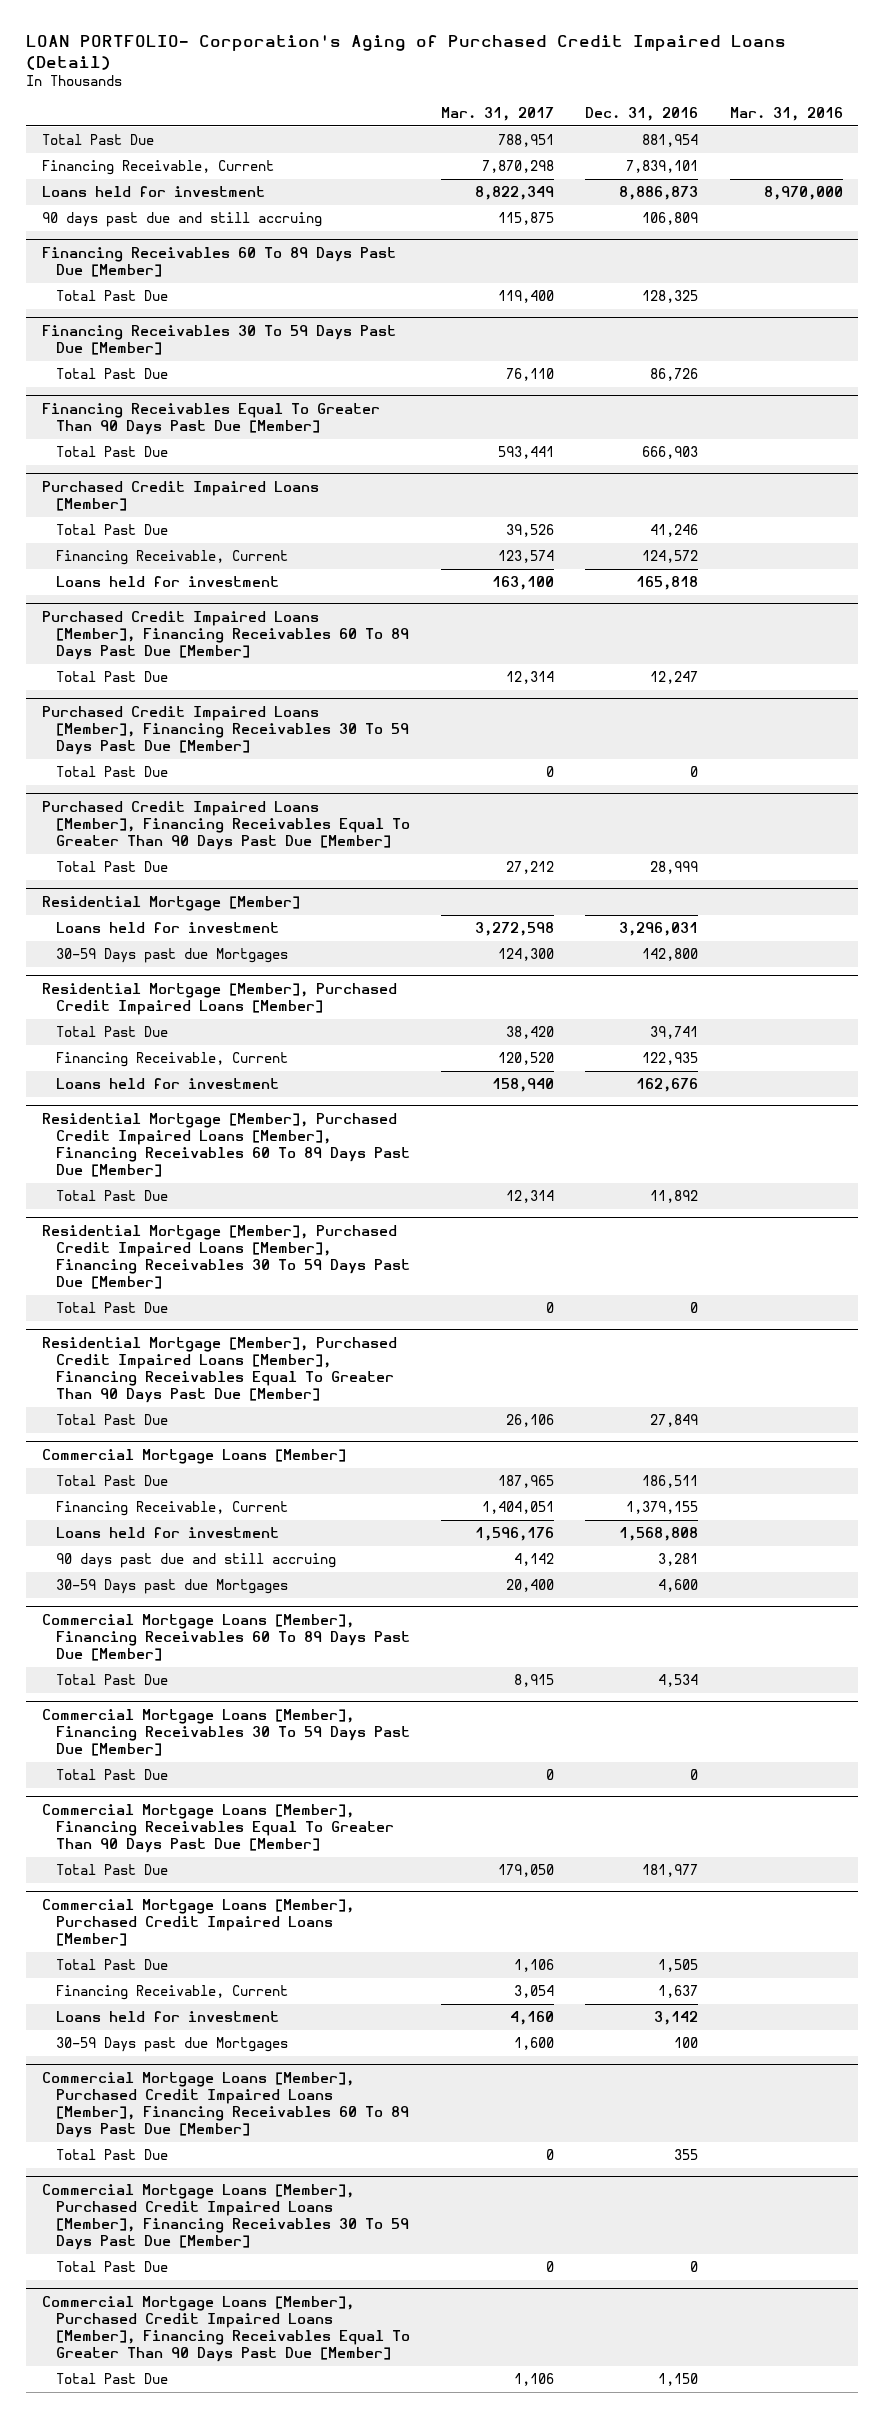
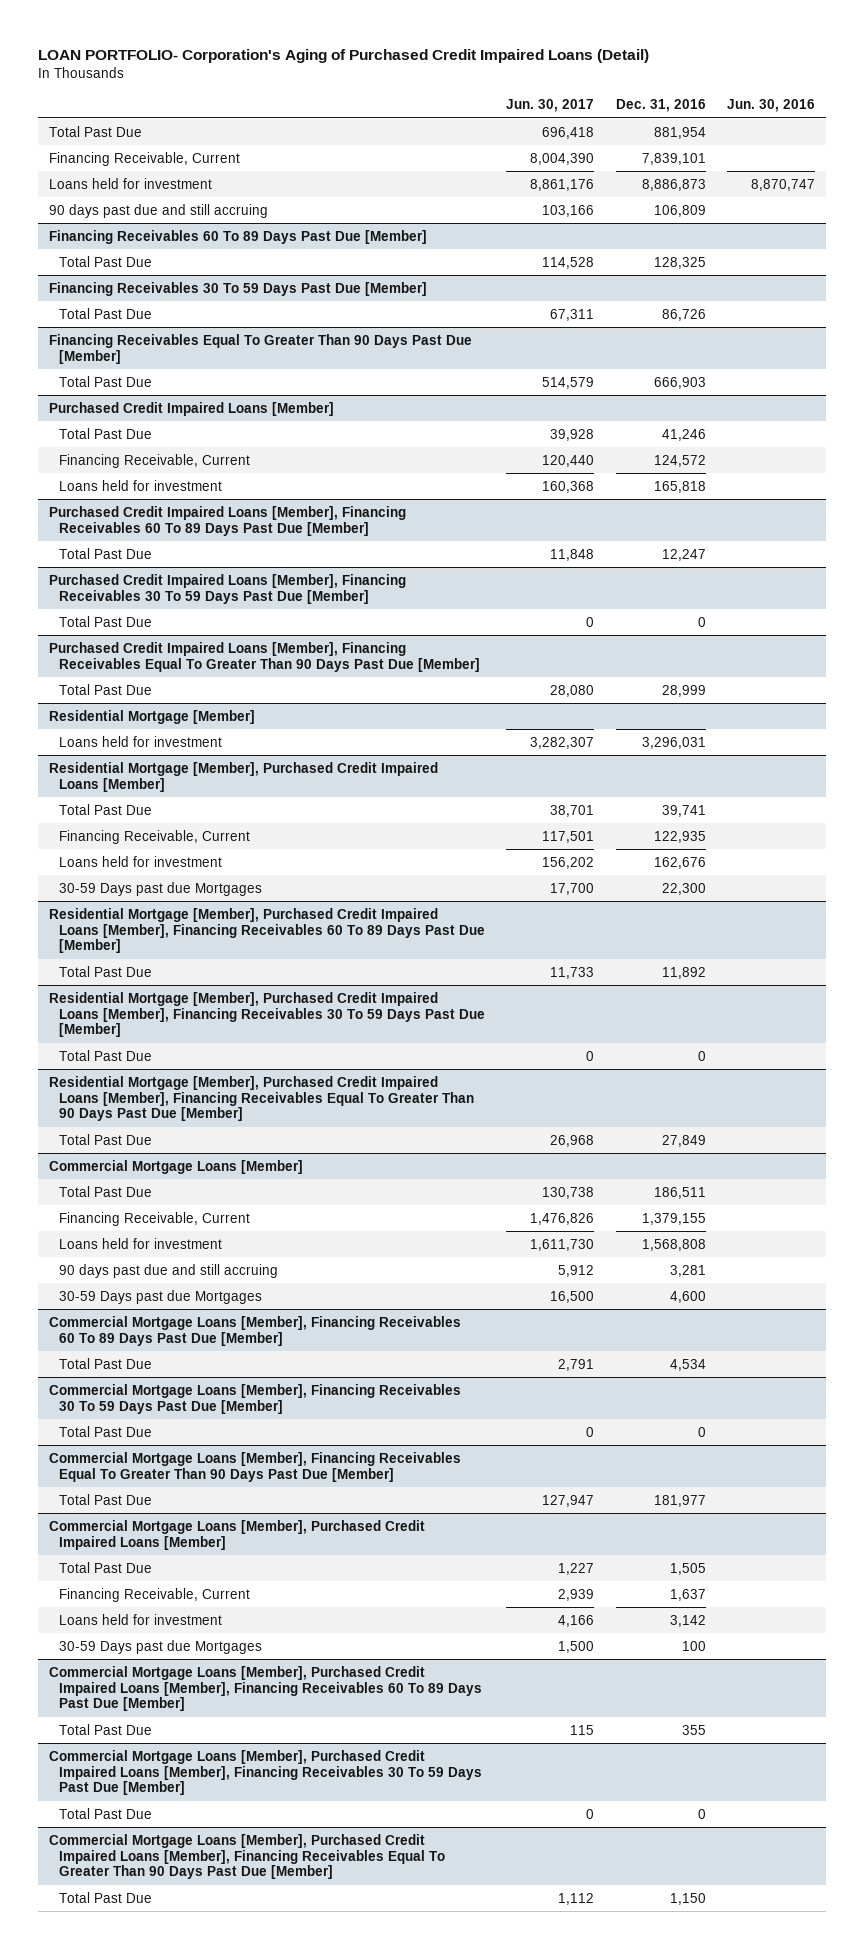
[441,106,555,121] Mar. 31, 2017 -> none
[729,106,843,121] Mar. 31, 2016 -> none
none -> [506,99,595,113] Jun. 30, 2017
none -> [727,99,816,113] Jun. 30, 2016
[55,948,288,964] 30-59 Days past due Mortgages -> none
none -> [59,881,263,896] 30-59 Days past due Mortgages

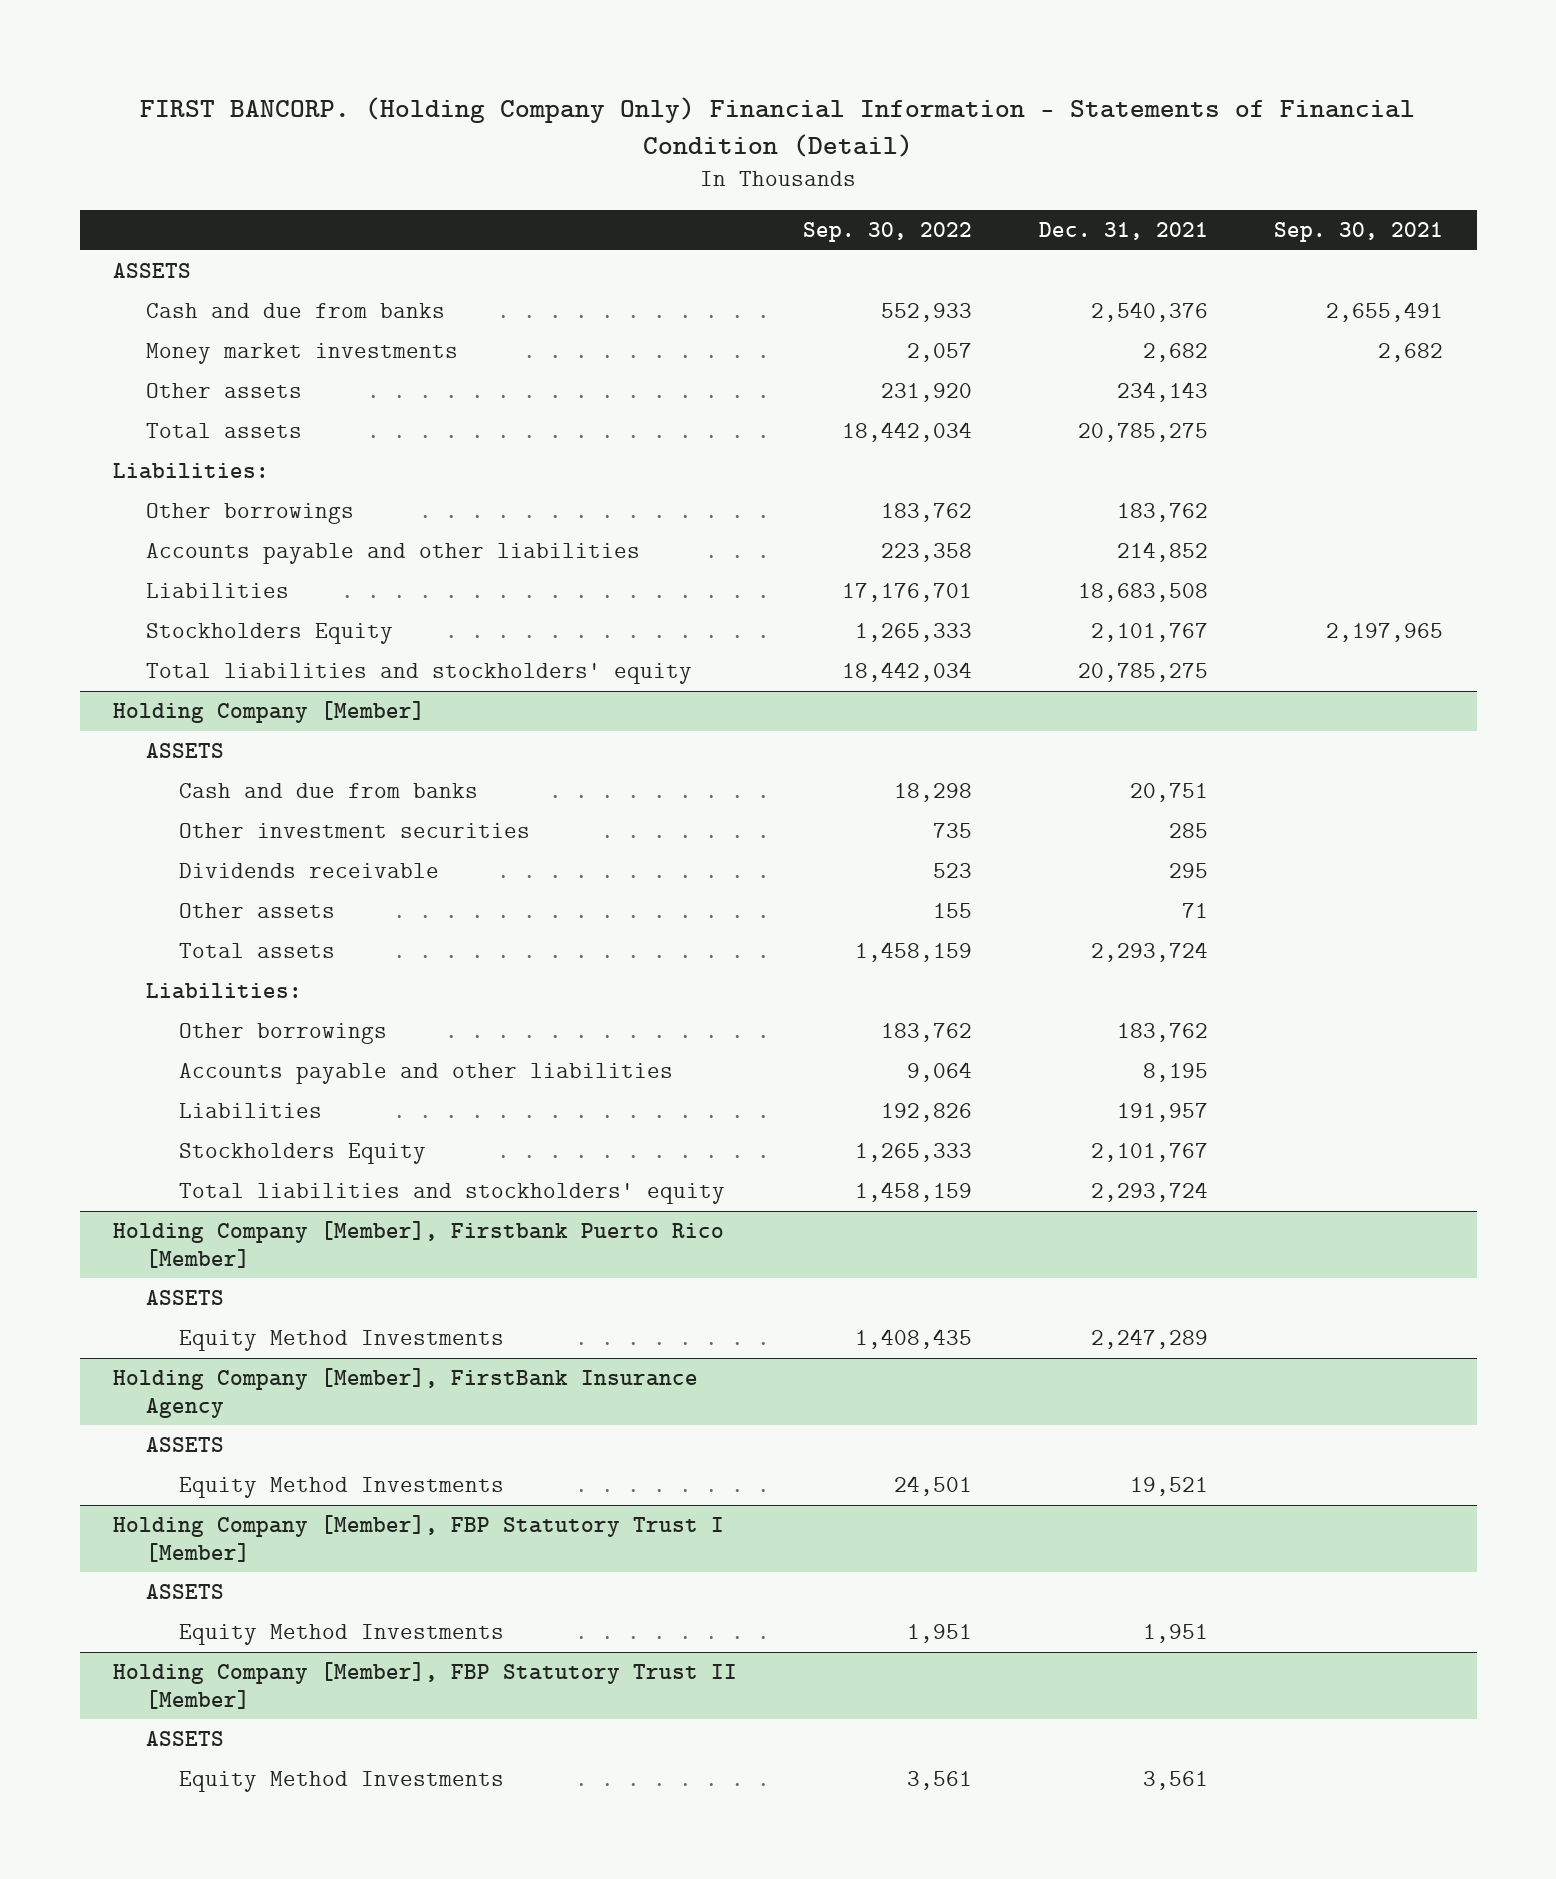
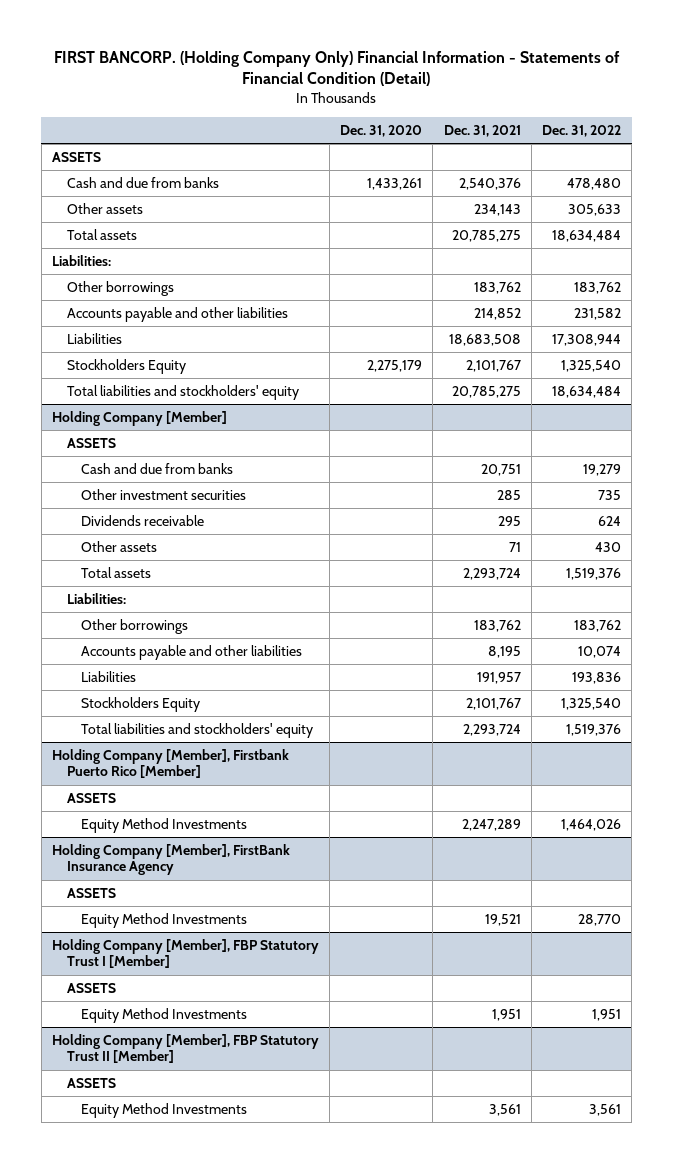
[803,222,973,243] Sep. 30, 2022 -> none
[1274,222,1444,243] Sep. 30, 2021 -> none
none -> [340,125,423,138] Dec. 31, 2020
none -> [541,125,621,138] Dec. 31, 2022
[146,343,459,365] Money market investments -> none

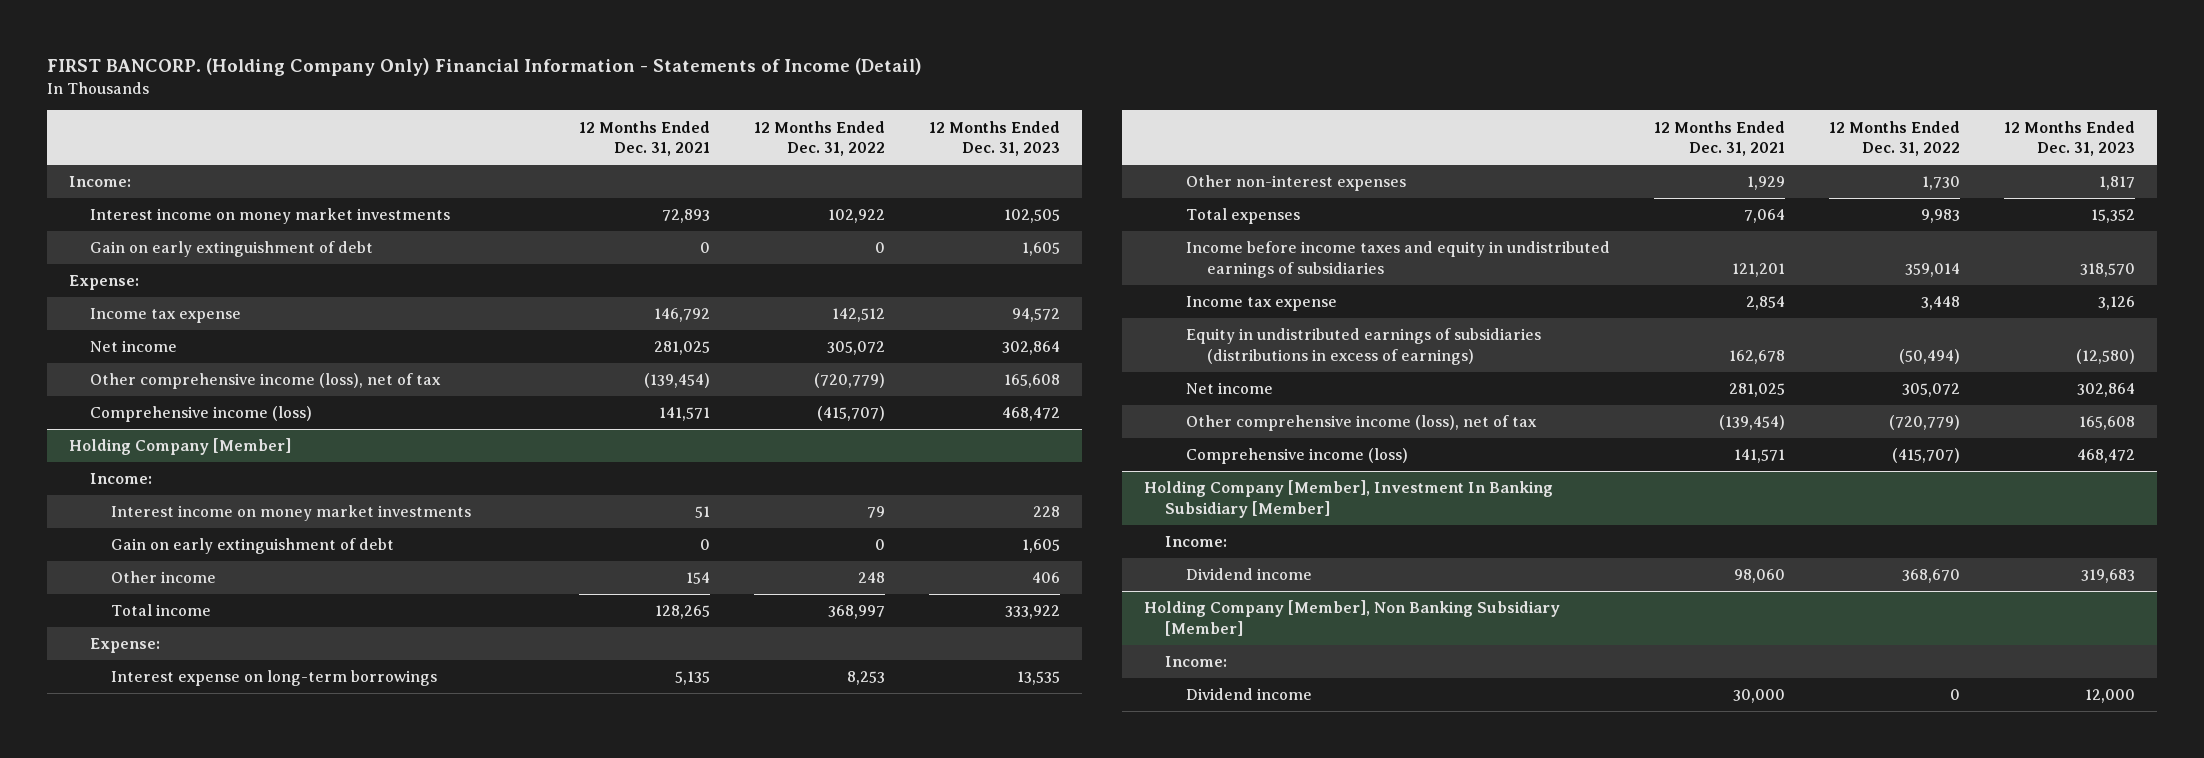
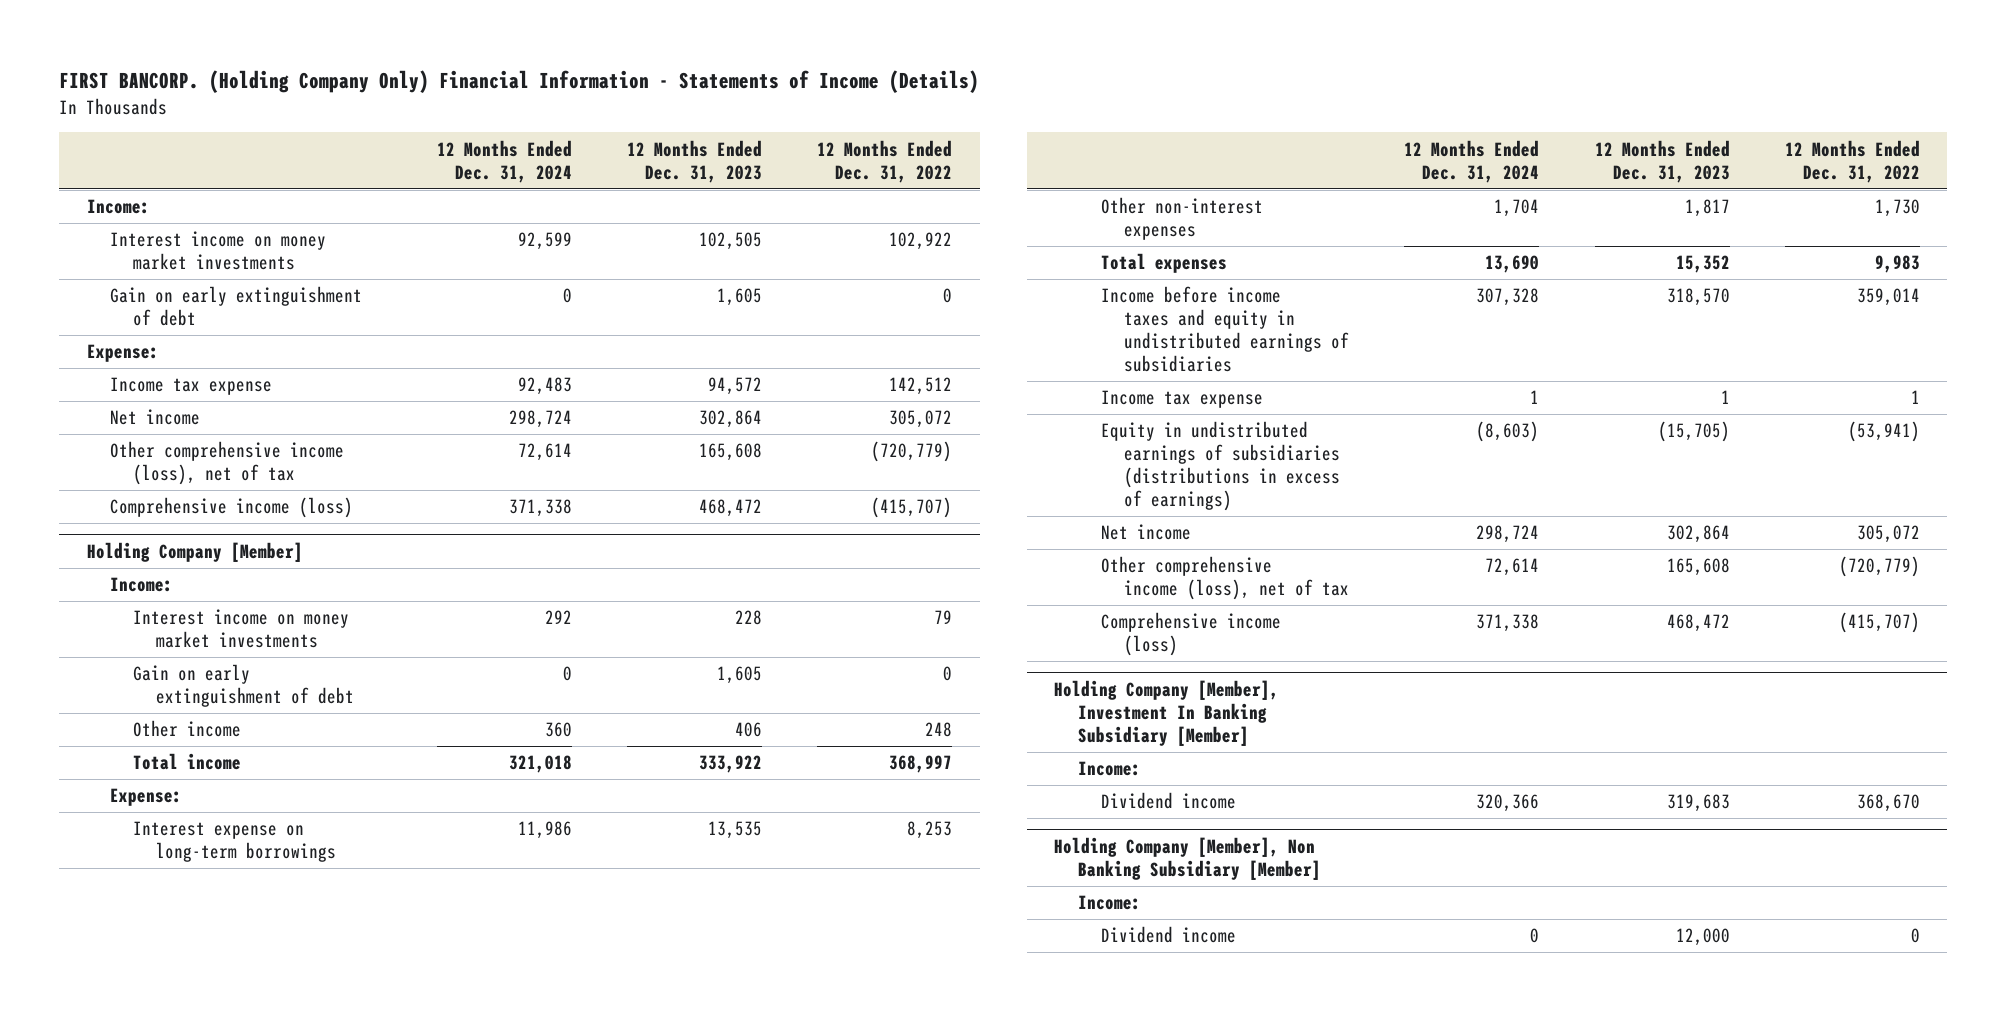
[46,58,922,77] FIRST BANCORP. (Holding Company Only) Financial Information - Statements of Income (Detail) -> [59,70,980,94] FIRST BANCORP. (Holding Company Only) Financial Information - Statements of Income (Details)
[578,120,710,157] 12 Months Ended Dec. 31, 2021 -> none
none -> [436,139,572,183] 12 Months Ended Dec. 31, 2024
[1921,296,1961,311] 3,448 -> [1910,390,1920,405] 1
[2098,296,2136,311] 3,126 -> [1720,390,1730,405] 1
[1899,348,1961,364] (50,494) -> [1847,421,1920,443] (53,941)
[2076,348,2136,364] (12,580) -> [1657,421,1730,443] (15,705)

